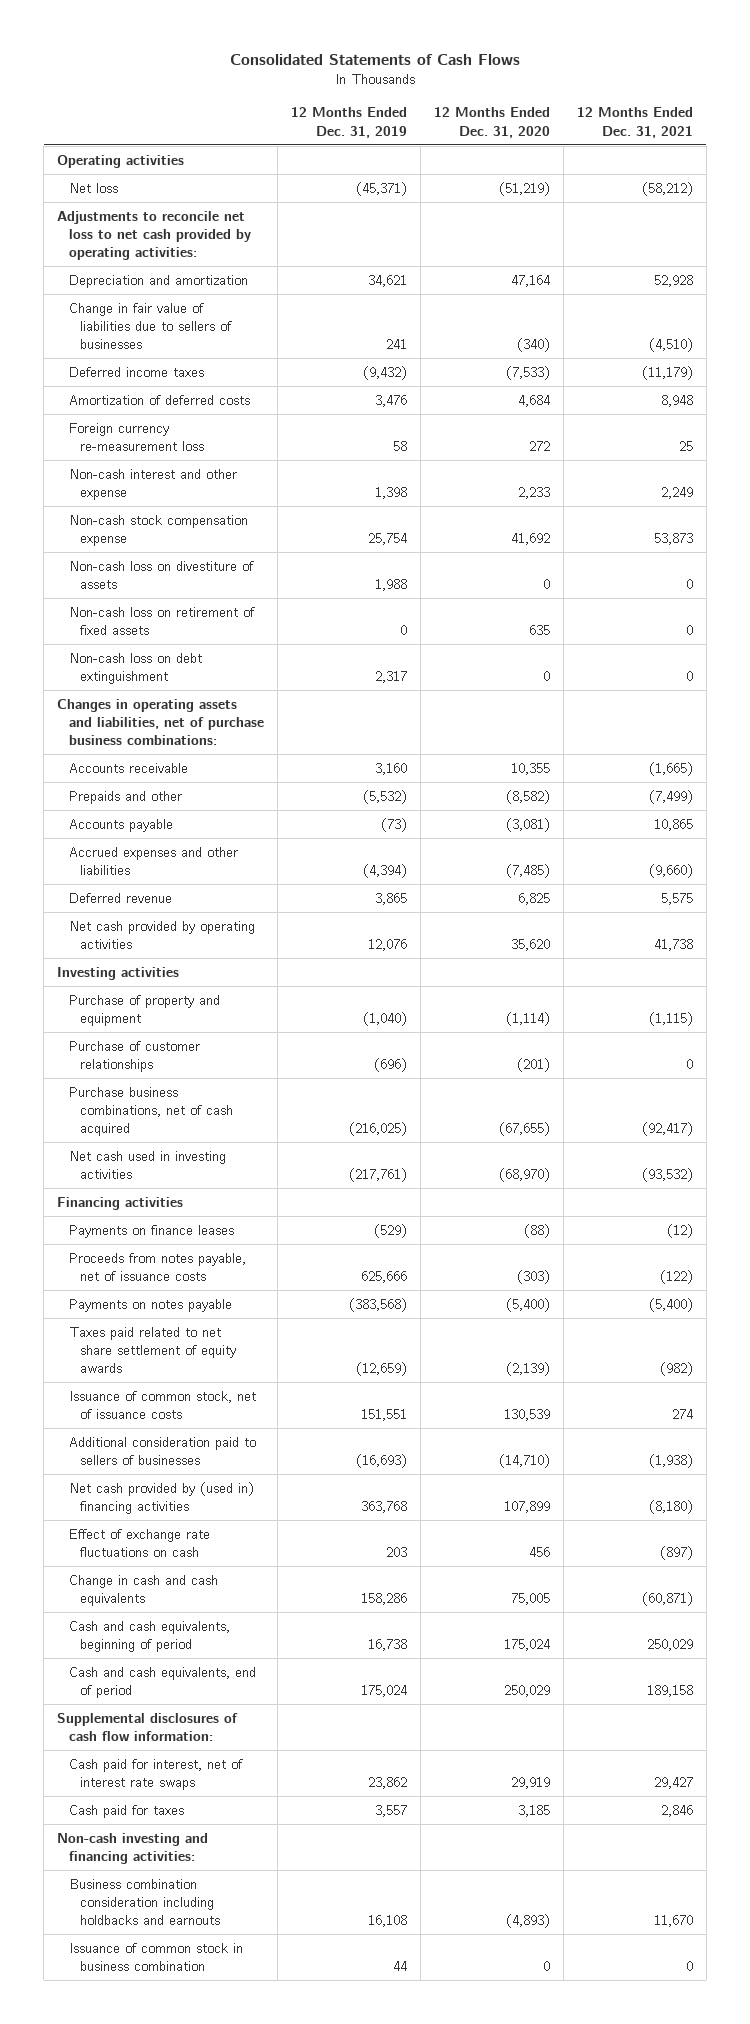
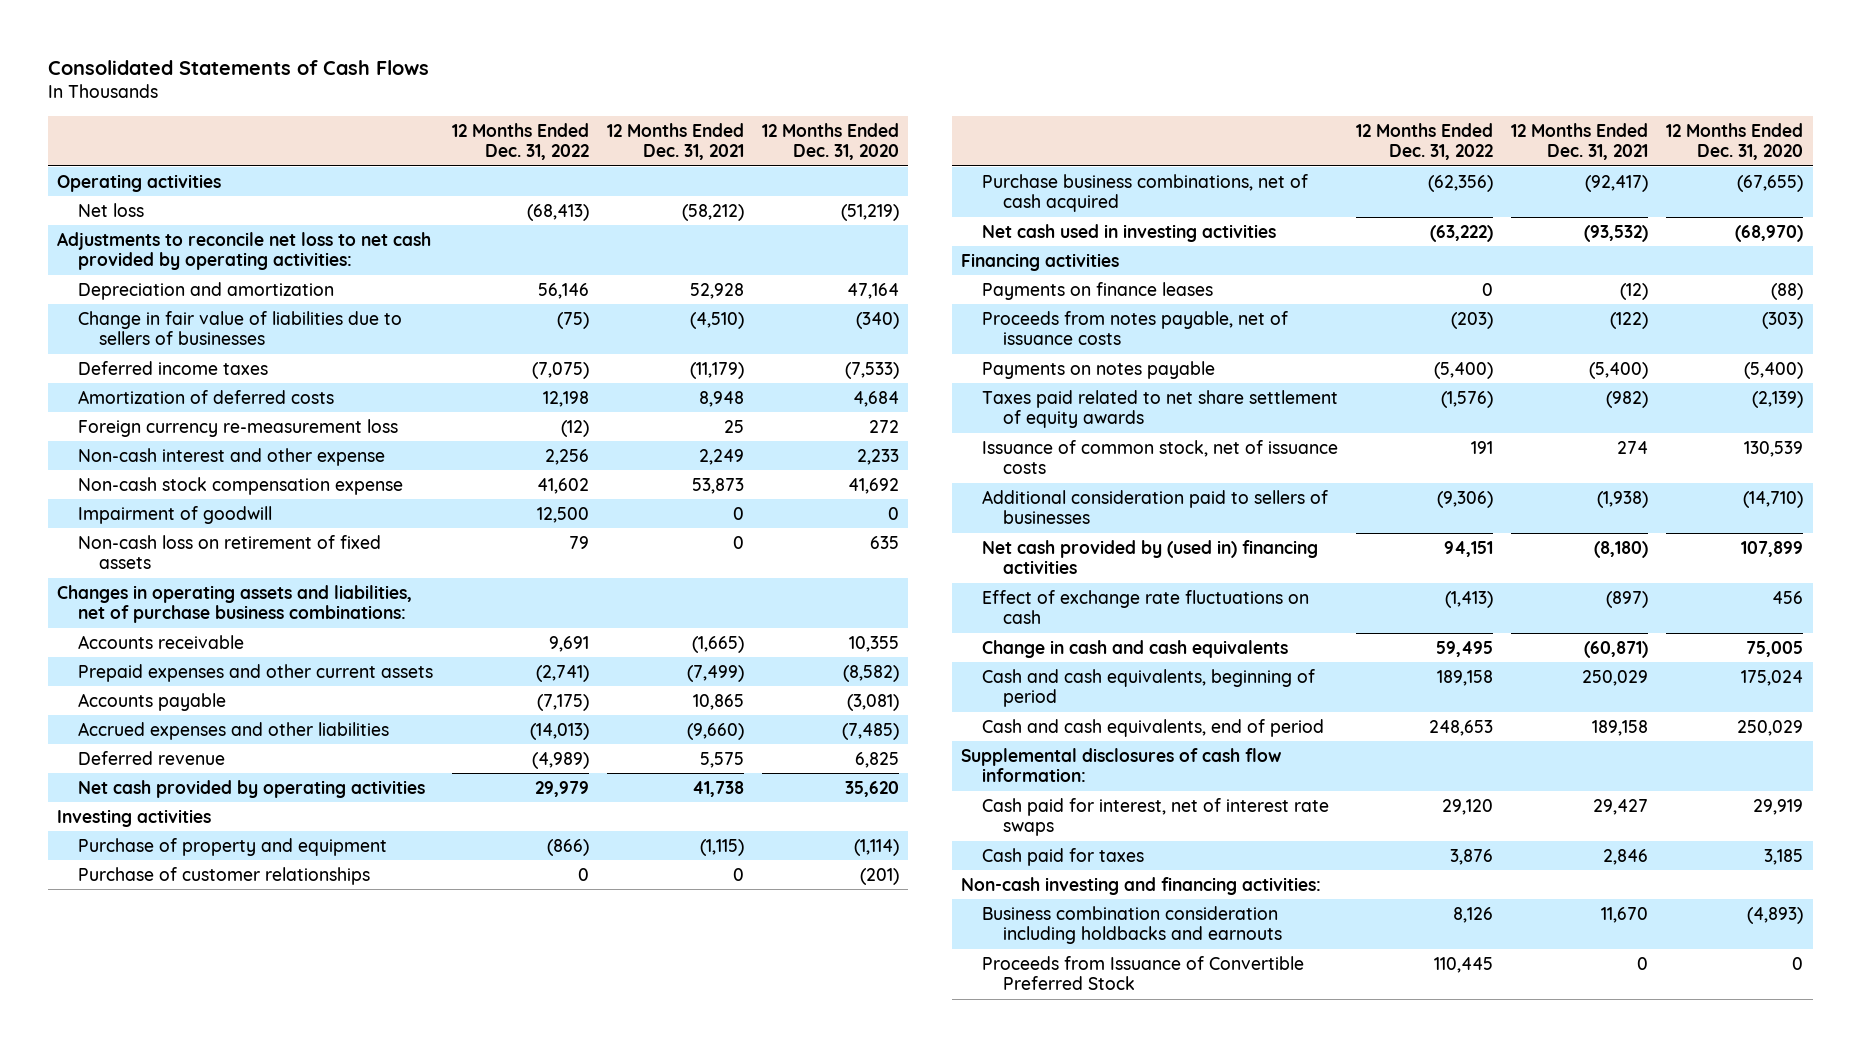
[290,107,407,138] 12 Months Ended Dec. 31, 2019 -> none
none -> [452,122,590,161] 12 Months Ended Dec. 31, 2022
[68,560,254,590] Non-cash loss on divestiture of assets -> none
none -> [78,505,273,524] Impairment of goodwill
[68,652,202,685] Non-cash loss on debt extinguishment -> none
[68,790,182,804] Prepaids and other -> [78,663,434,682] Prepaid expenses and other current assets
[68,1942,243,1972] Issuance of common stock in business combination -> none
none -> [982,955,1305,991] Proceeds from Issuance of Convertible Preferred Stock

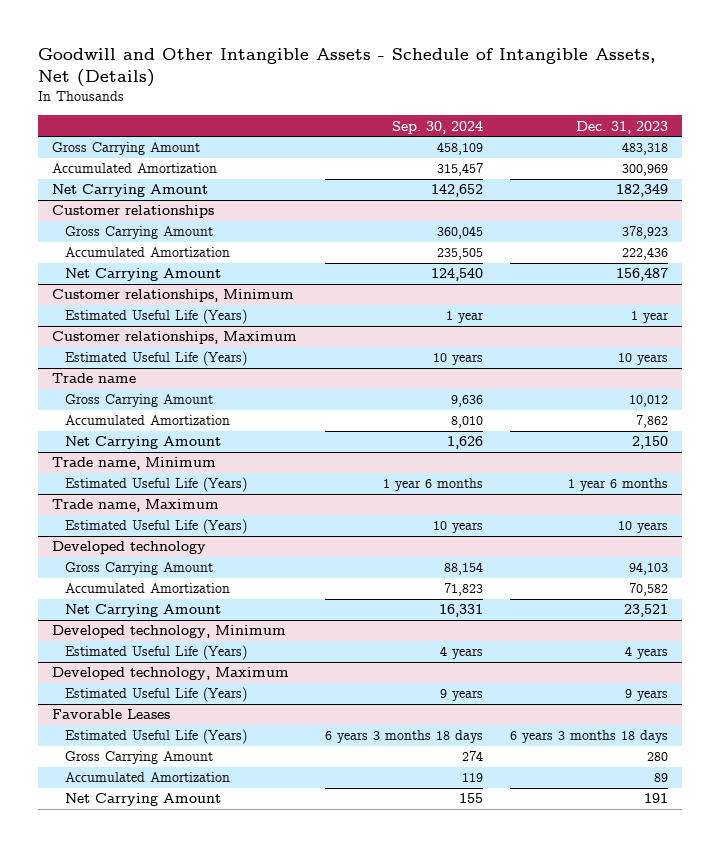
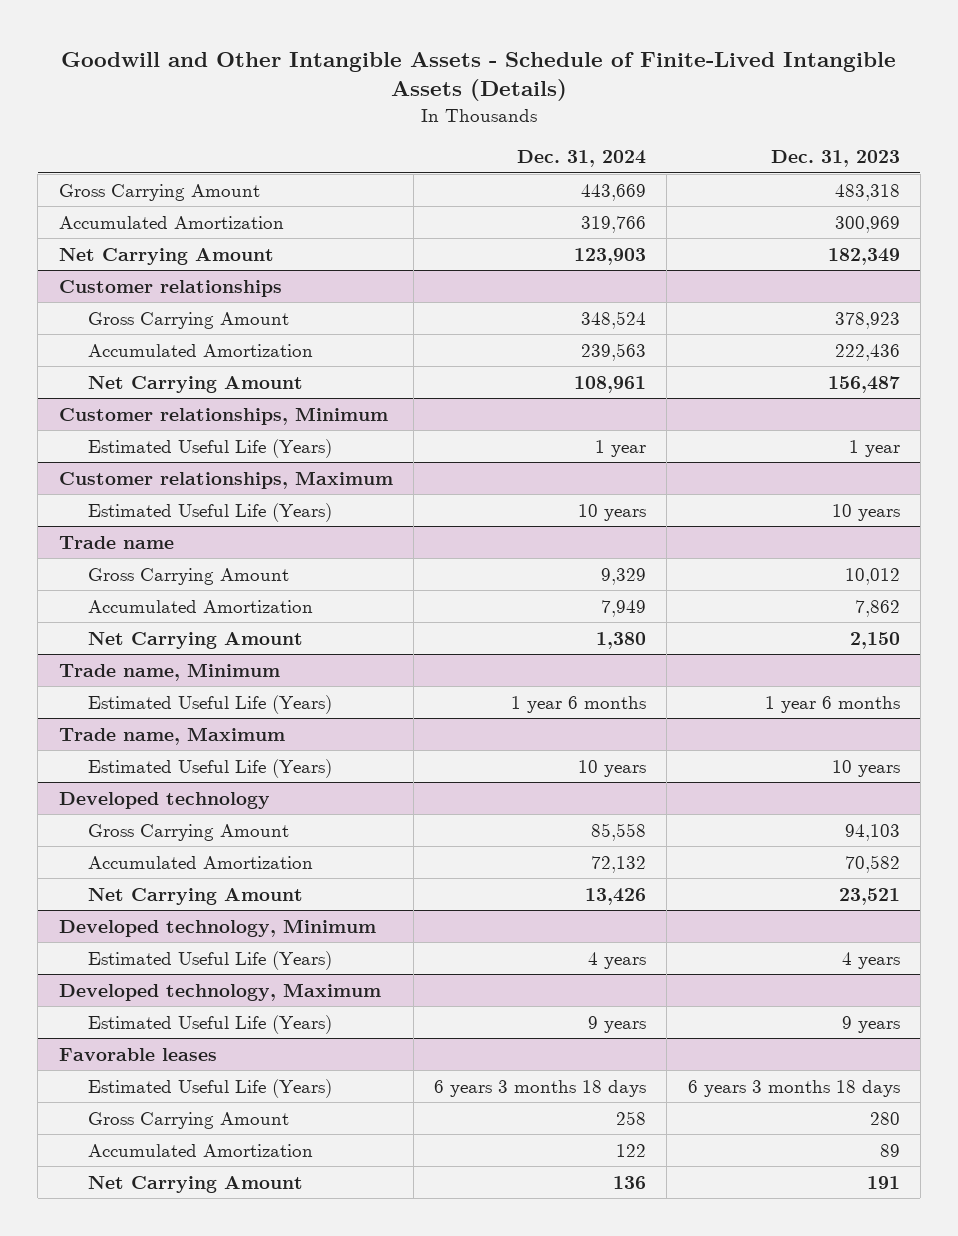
[37,47,655,87] Goodwill and Other Intangible Assets - Schedule of Intangible Assets, Net (Details) -> [61,52,897,102] Goodwill and Other Intangible Assets - Schedule of Finite-Lived Intangible Assets (Details)
[391,120,483,134] Sep. 30, 2024 -> none
none -> [517,150,647,168] Dec. 31, 2024
[51,709,170,720] Favorable Leases -> [58,1047,217,1061] Favorable leases

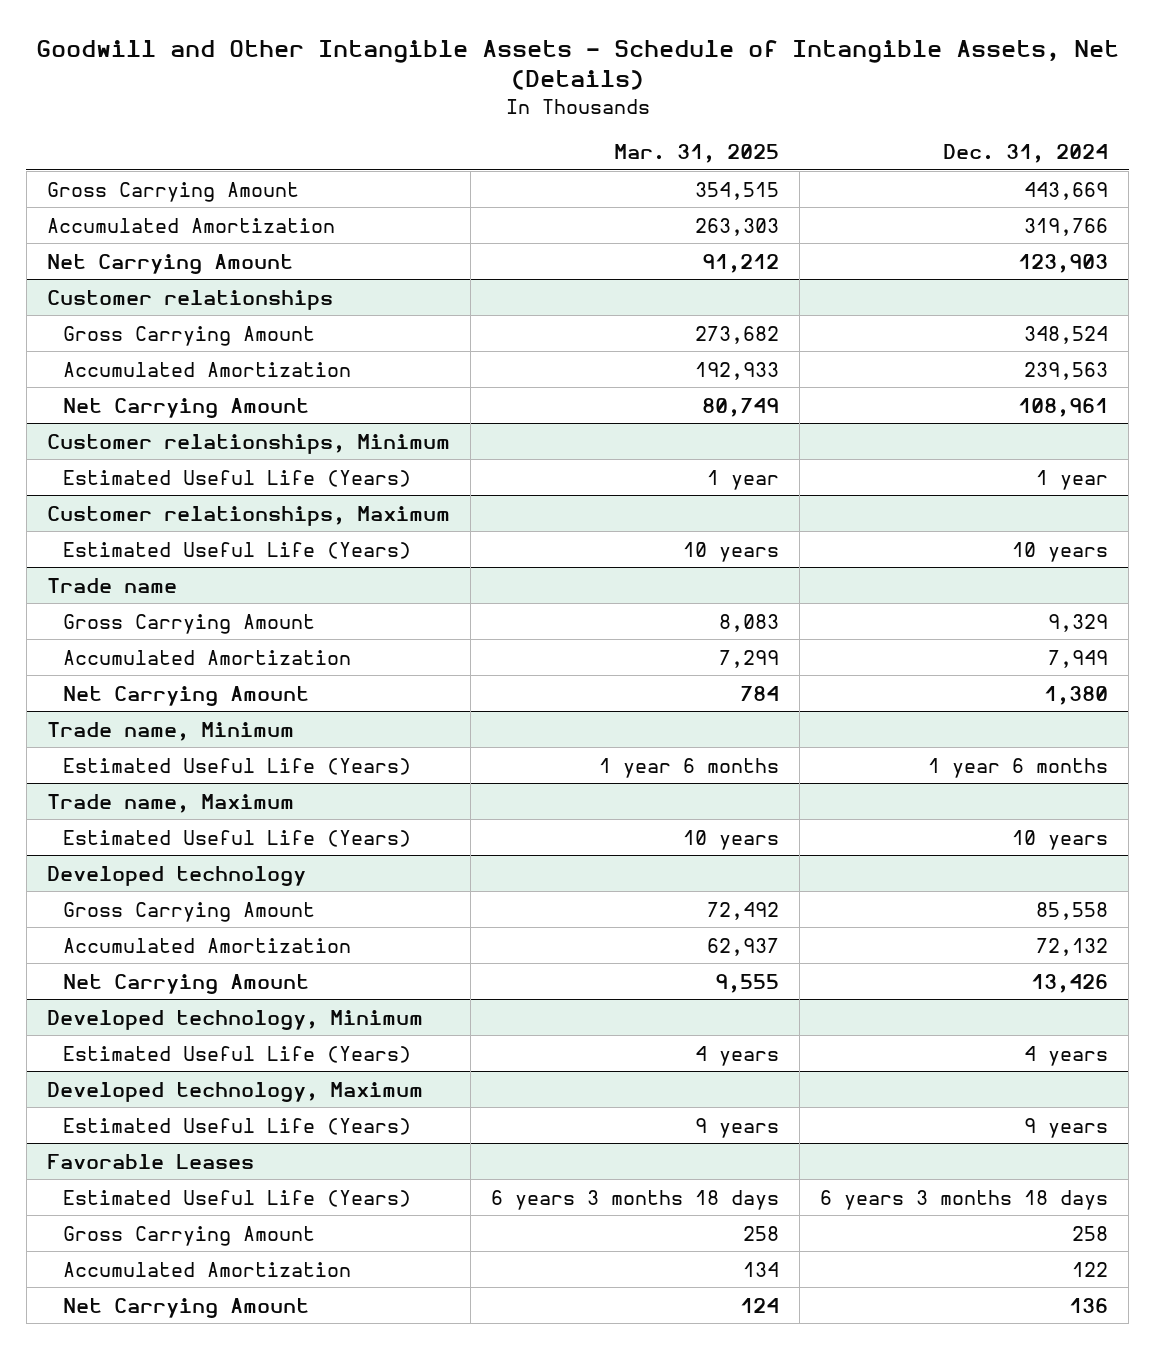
[61,52,897,102] Goodwill and Other Intangible Assets - Schedule of Finite-Lived Intangible Assets (Details) -> [35,39,1119,91] Goodwill and Other Intangible Assets - Schedule of Intangible Assets, Net (Details)
[770,150,900,168] Dec. 31, 2023 -> none
none -> [614,144,780,164] Mar. 31, 2025
[58,1047,217,1061] Favorable leases -> [46,1153,254,1169] Favorable Leases

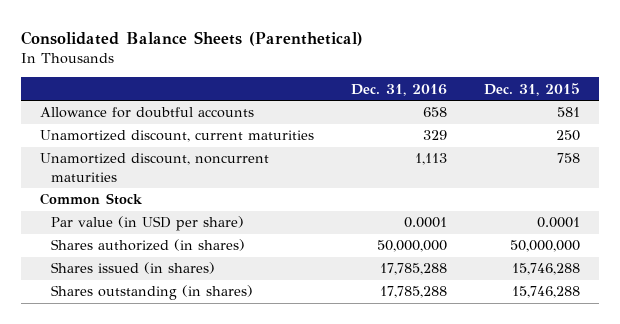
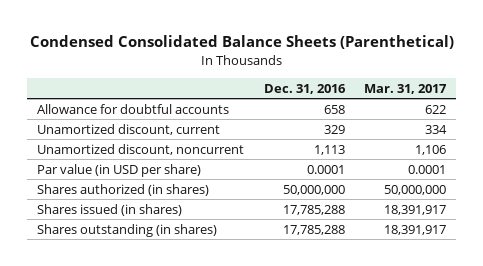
[21,30,364,46] Consolidated Balance Sheets (Parenthetical) -> [29,35,454,50] Condensed Consolidated Balance Sheets (Parenthetical)
[484,82,581,96] Dec. 31, 2015 -> none
none -> [364,83,448,94] Mar. 31, 2017
[39,193,143,206] Common Stock -> none
[39,130,314,143] Unamortized discount, current maturities -> [36,123,220,135] Unamortized discount, current
[39,153,269,182] Unamortized discount, noncurrent maturities -> [36,143,244,155] Unamortized discount, noncurrent

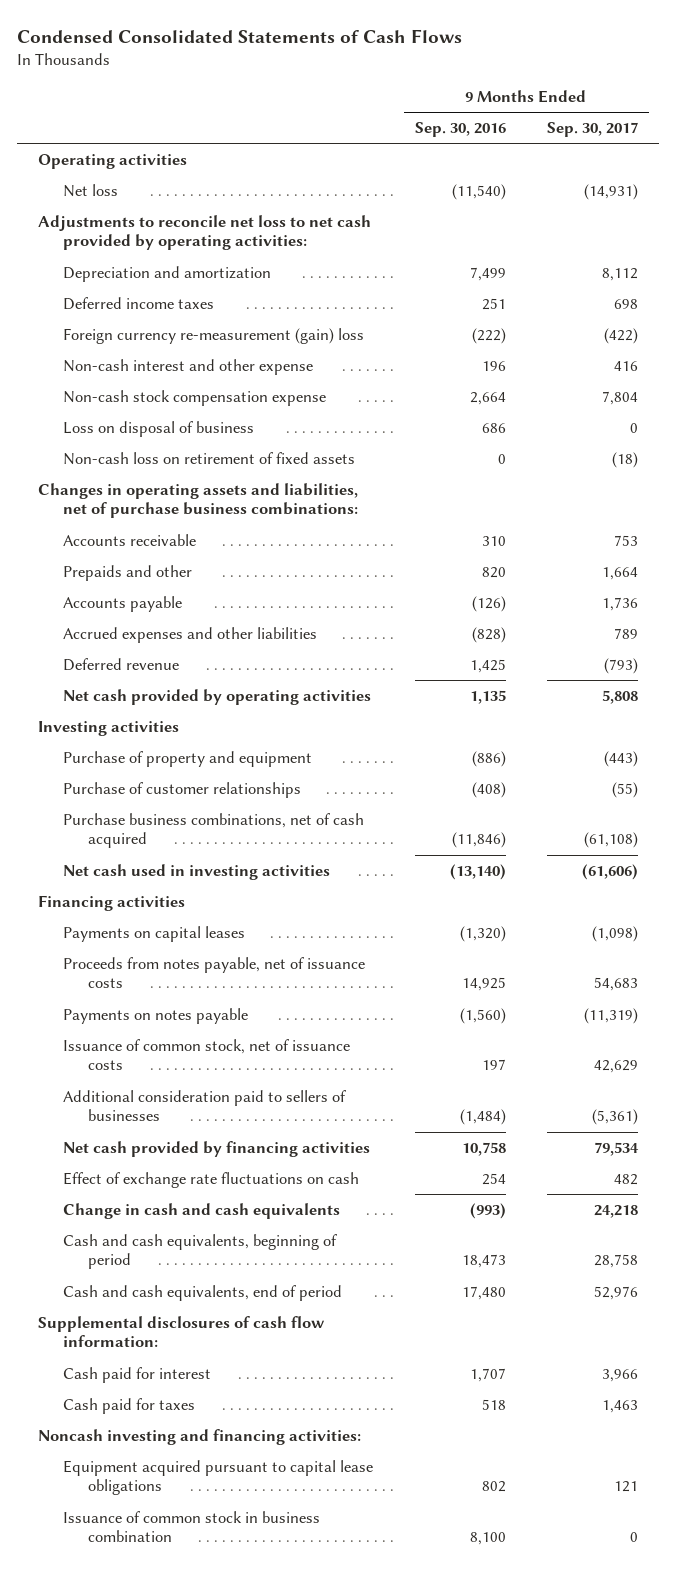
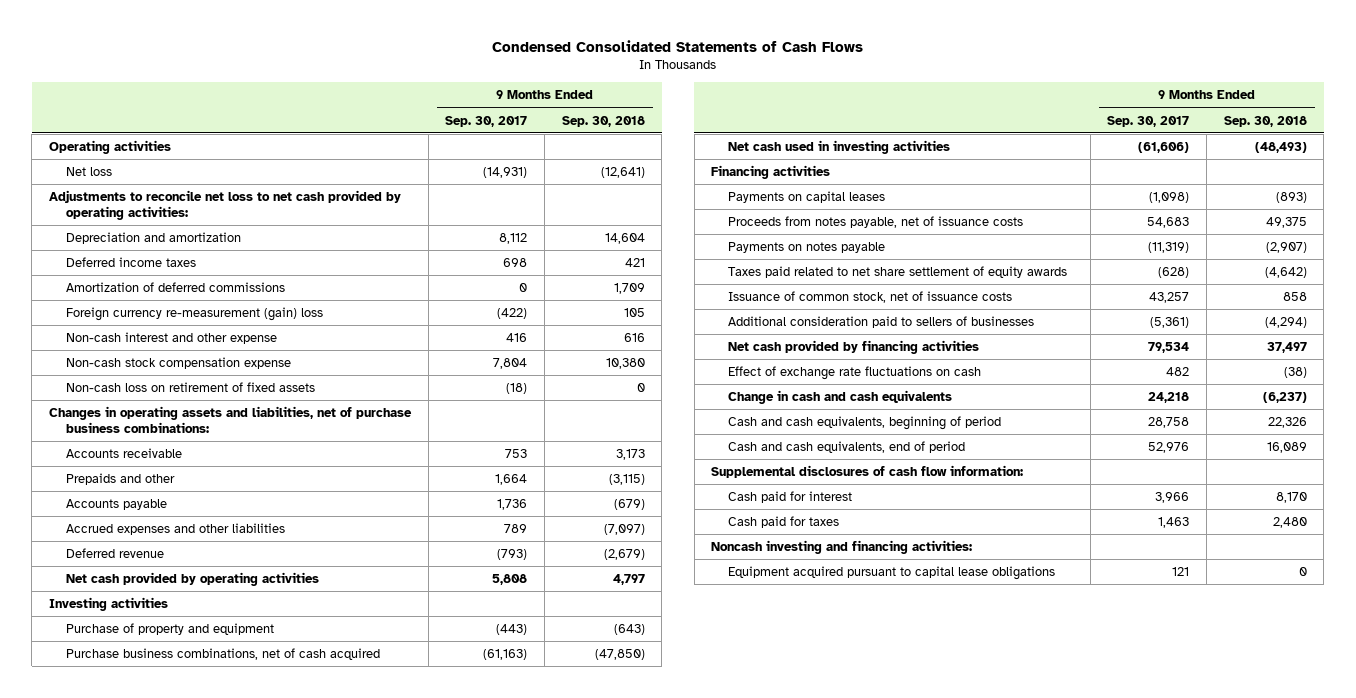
[414,122,506,138] Sep. 30, 2016 -> none
none -> [561,115,645,127] Sep. 30, 2018
none -> [66,282,286,293] Amortization of deferred commissions
[62,420,254,437] Loss on disposal of business -> none
[62,781,301,798] Purchase of customer relationships -> none
[584,832,639,849] (61,108) -> [483,649,528,661] (61,163)
none -> [728,266,1068,279] Taxes paid related to net share settlement of equity awards
[594,1060,639,1074] 42,629 -> [1149,292,1190,304] 43,257
[62,1510,320,1543] Issuance of common stock in business combination -> none

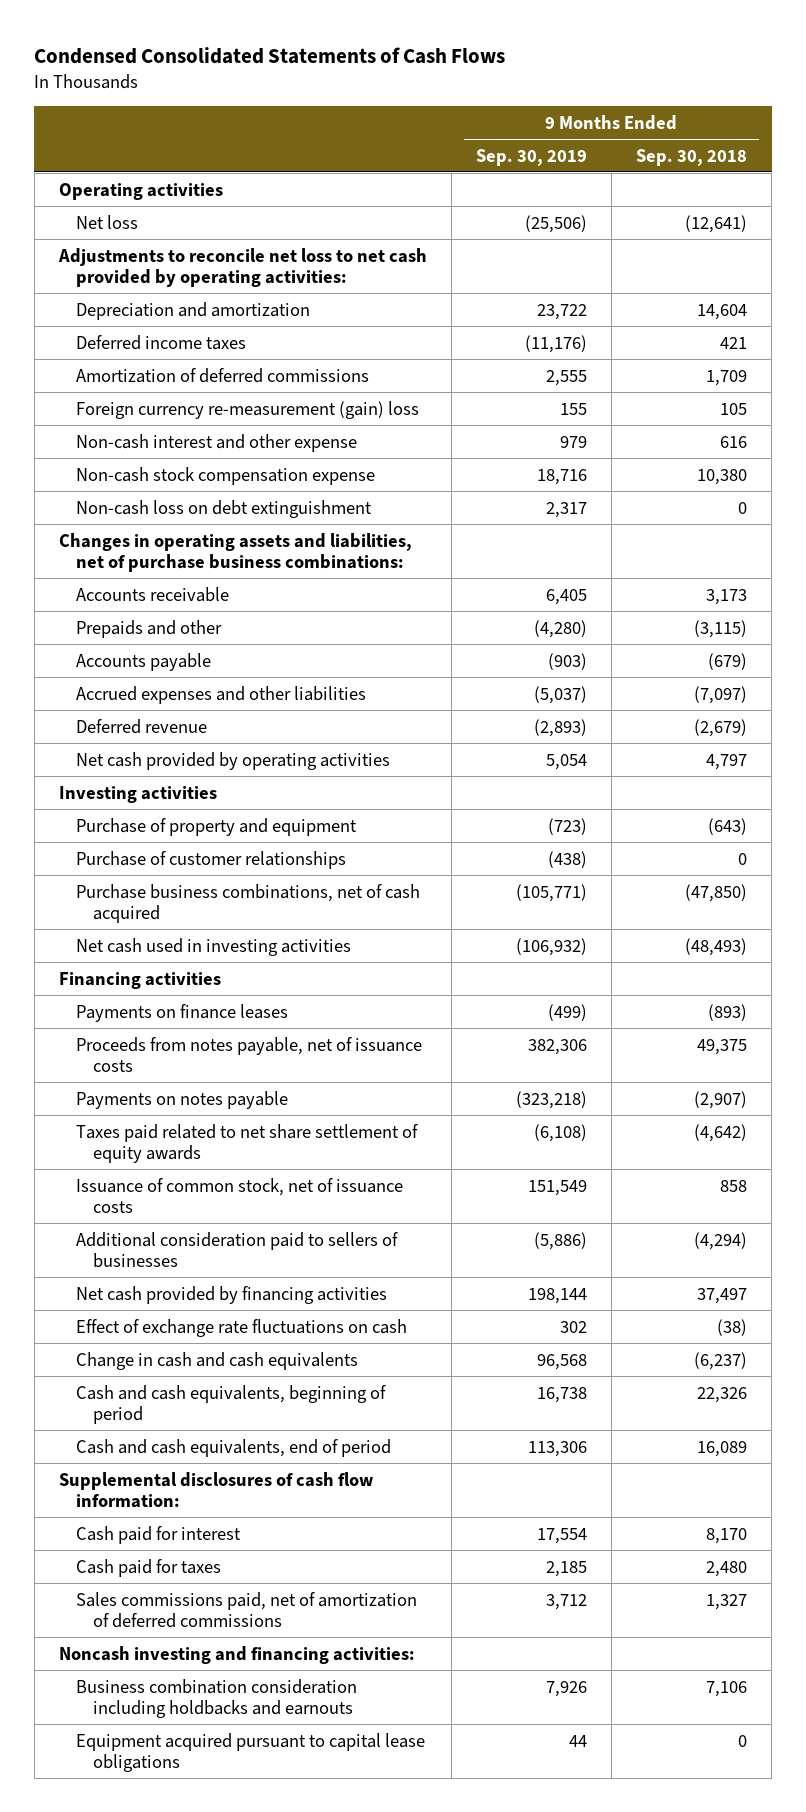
[445,115,528,127] Sep. 30, 2017 -> none
none -> [475,148,587,166] Sep. 30, 2019
[66,382,316,393] Non-cash loss on retirement of fixed assets -> none
none -> [76,499,373,518] Non-cash loss on debt extinguishment
none -> [76,850,347,869] Purchase of customer relationships
[728,191,886,204] Payments on capital leases -> [76,1003,289,1022] Payments on finance leases
none -> [76,1591,418,1628] Sales commissions paid, net of amortization of deferred commissions
none -> [76,1678,358,1718] Business combination consideration including holdbacks and earnouts

